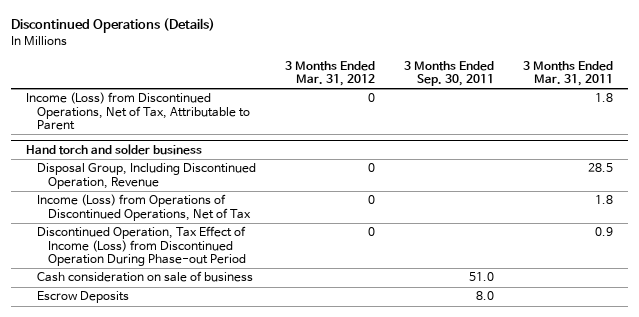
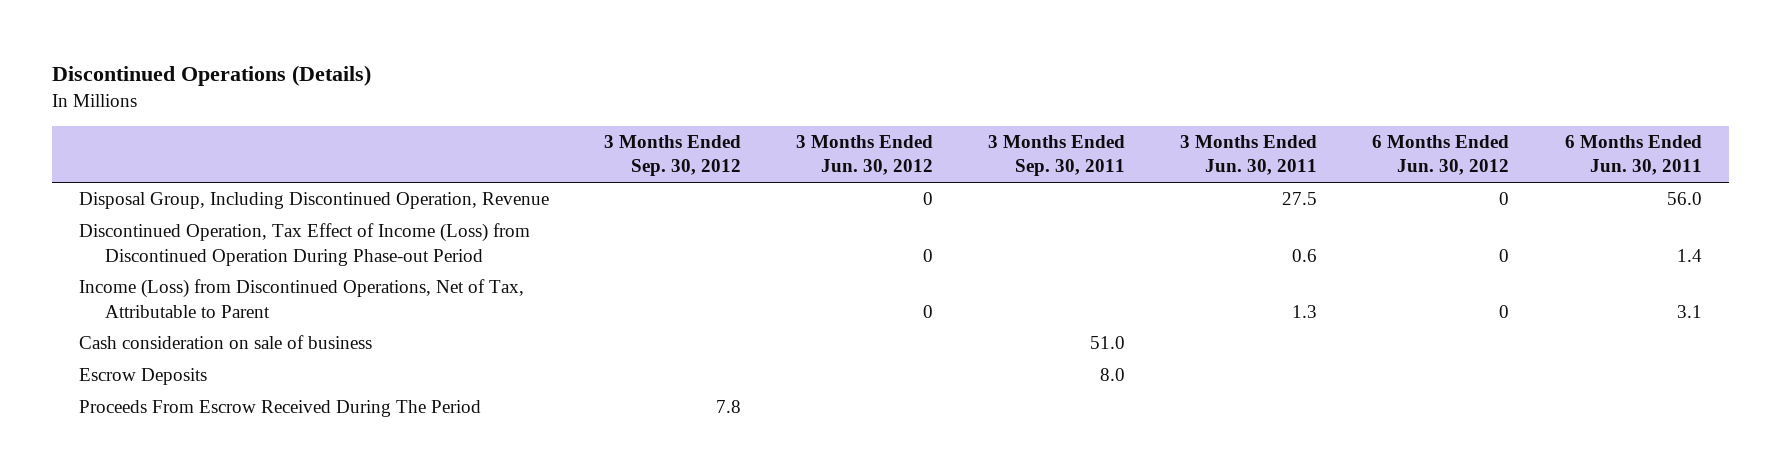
[284,60,375,86] 3 Months Ended Mar. 31, 2012 -> none
[523,60,614,86] 3 Months Ended Mar. 31, 2011 -> none
none -> [604,134,742,177] 3 Months Ended Sep. 30, 2012
none -> [796,134,934,176] 3 Months Ended Jun. 30, 2012
none -> [1180,134,1318,176] 3 Months Ended Jun. 30, 2011
none -> [1372,134,1510,176] 6 Months Ended Jun. 30, 2012
none -> [1564,134,1702,176] 6 Months Ended Jun. 30, 2011
none -> [79,192,550,210] Disposal Group, Including Discontinued Operation, Revenue
none -> [79,223,531,266] Discontinued Operation, Tax Effect of Income (Loss) from Discontinued Operation During Phase-out Period
[25,144,202,156] Hand torch and solder business -> none
[36,163,256,189] Disposal Group, Including Discontinued Operation, Revenue -> none
[36,194,251,221] Income (Loss) from Operations of Discontinued Operations, Net of Tax -> none
[36,226,246,267] Discontinued Operation, Tax Effect of Income (Loss) from Discontinued Operation During Phase-out Period -> none
[36,271,253,283] Cash consideration on sale of business -> none
[36,291,129,304] Escrow Deposits -> none
none -> [79,335,373,350] Cash consideration on sale of business
none -> [79,368,208,386] Escrow Deposits
none -> [79,400,482,418] Proceeds From Escrow Received During The Period

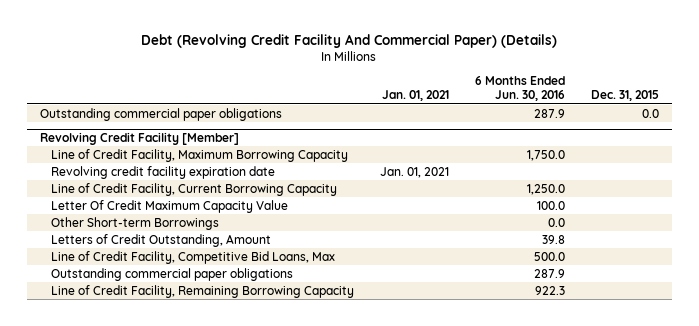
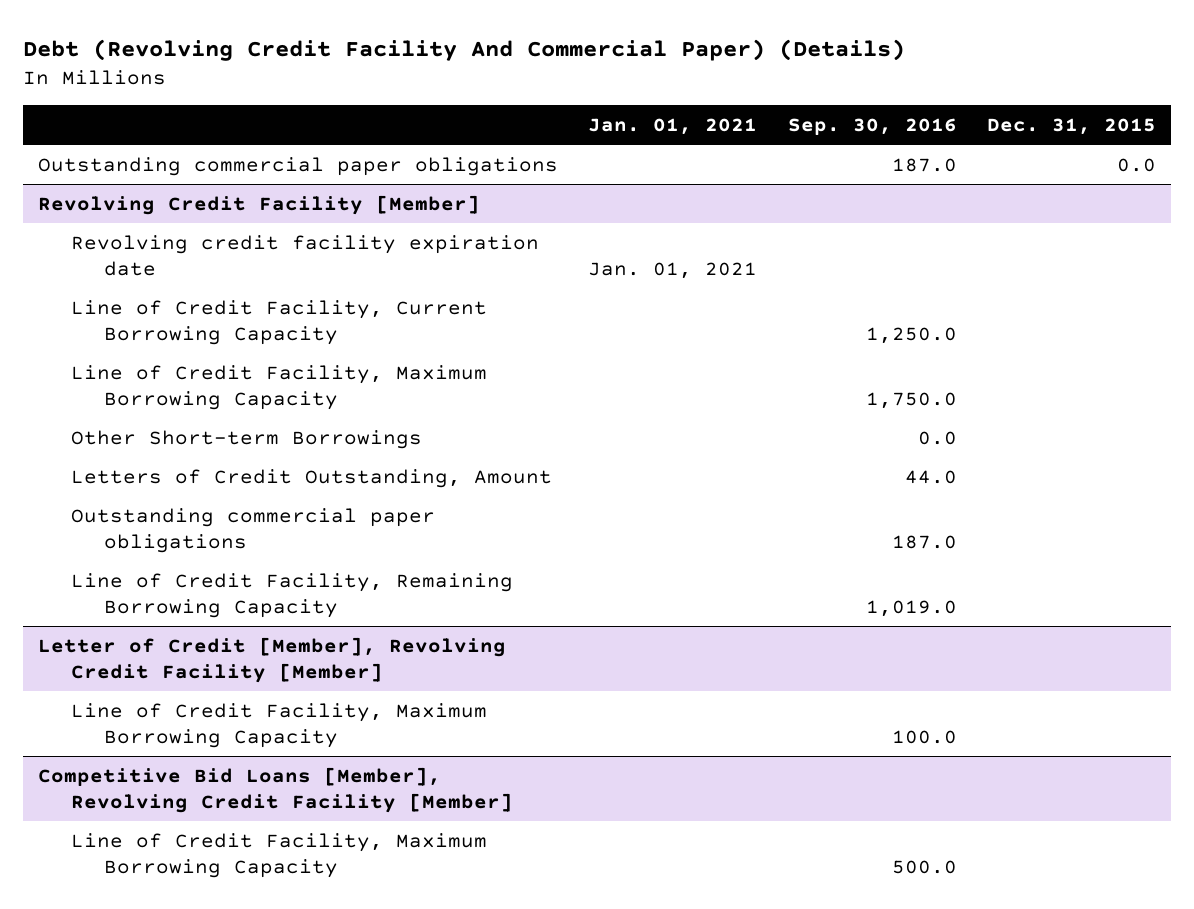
[475,76,566,102] 6 Months Ended Jun. 30, 2016 -> none
none -> [787,117,957,135] Sep. 30, 2016
[50,199,288,213] Letter Of Credit Maximum Capacity Value -> none
[50,148,348,162] Line of Credit Facility, Maximum Borrowing Capacity -> [71,364,488,410] Line of Credit Facility, Maximum Borrowing Capacity
[50,250,335,264] Line of Credit Facility, Competitive Bid Loans, Max -> none
none -> [38,636,507,683] Letter of Credit [Member], Revolving Credit Facility [Member]
none -> [71,702,488,748] Line of Credit Facility, Maximum Borrowing Capacity
none -> [38,766,514,813] Competitive Bid Loans [Member], Revolving Credit Facility [Member]
none -> [71,832,488,878] Line of Credit Facility, Maximum Borrowing Capacity

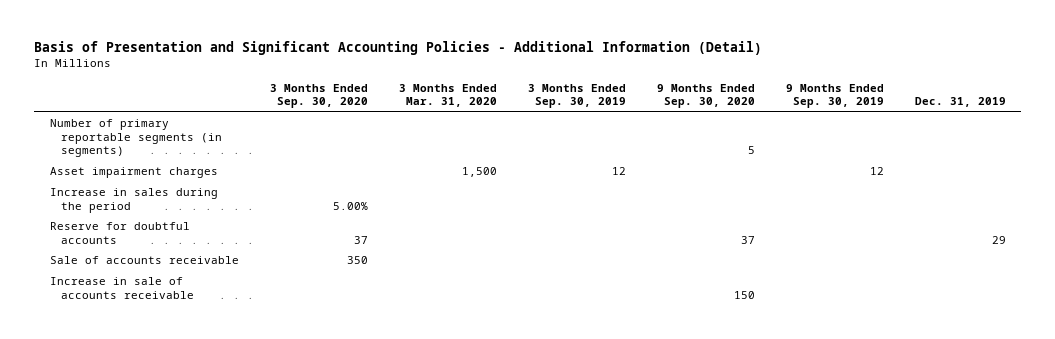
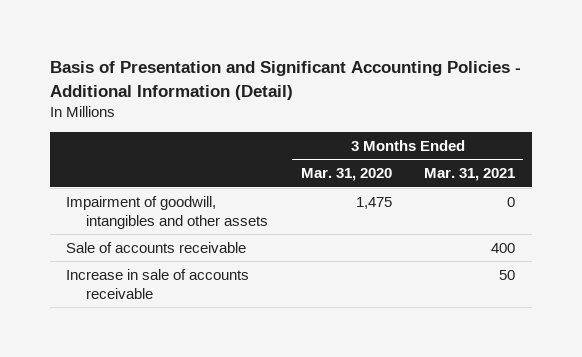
[269,84,368,109] 3 Months Ended Sep. 30, 2020 -> none
[527,84,626,109] 3 Months Ended Sep. 30, 2019 -> none
[656,84,755,109] 9 Months Ended Sep. 30, 2020 -> none
[785,84,884,109] 9 Months Ended Sep. 30, 2019 -> none
[914,97,1006,108] Dec. 31, 2019 -> none
none -> [424,168,516,182] Mar. 31, 2021
[49,119,223,158] Number of primary reportable segments (in segments) -> none
[49,188,218,213] Increase in sales during the period -> none
[49,222,190,244] Reserve for doubtful accounts -> none
[49,167,218,179] Asset impairment charges -> [66,195,268,229] Impairment of goodwill, intangibles and other assets
[461,167,497,178] 1,500 -> [355,196,392,209] 1,475

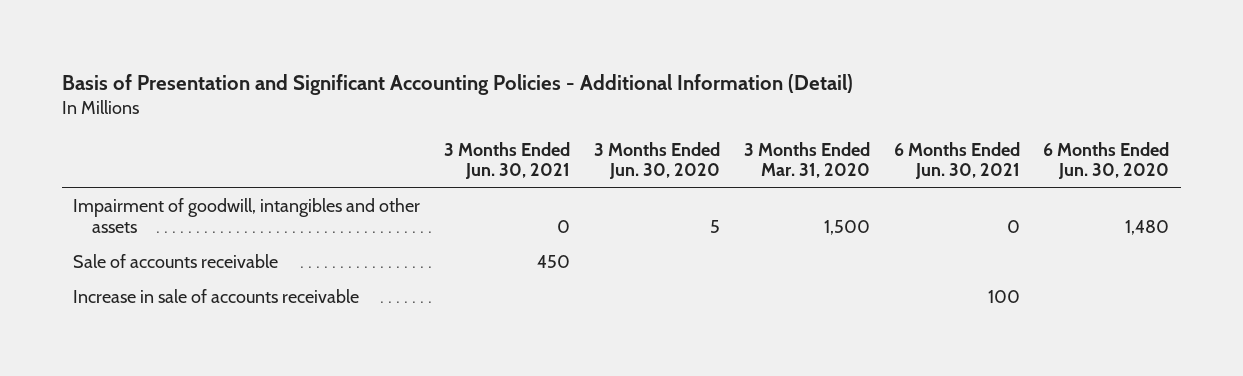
[424,168,516,182] Mar. 31, 2021 -> none
none -> [444,141,571,180] 3 Months Ended Jun. 30, 2021
none -> [593,141,720,180] 3 Months Ended Jun. 30, 2020
none -> [893,141,1020,180] 6 Months Ended Jun. 30, 2021
none -> [1043,141,1170,180] 6 Months Ended Jun. 30, 2020
[355,196,392,209] 1,475 -> [823,219,870,235] 1,500

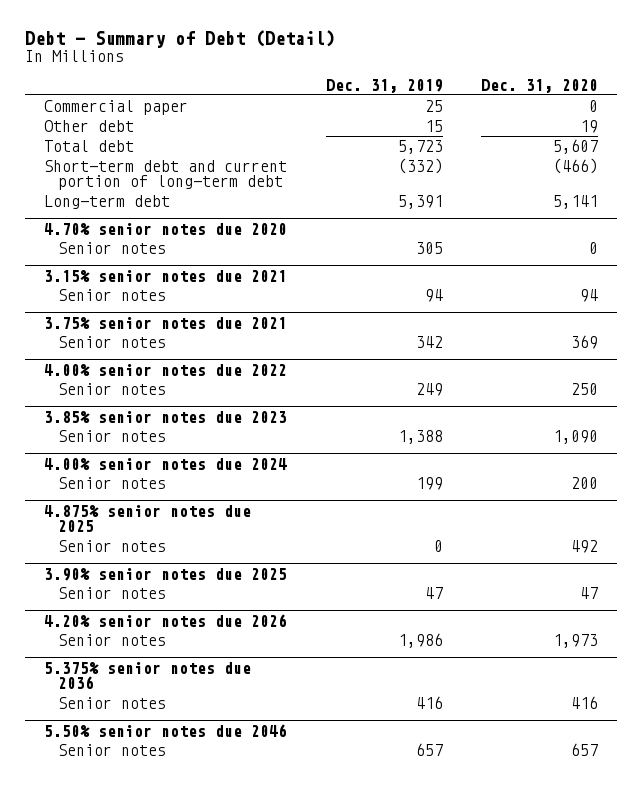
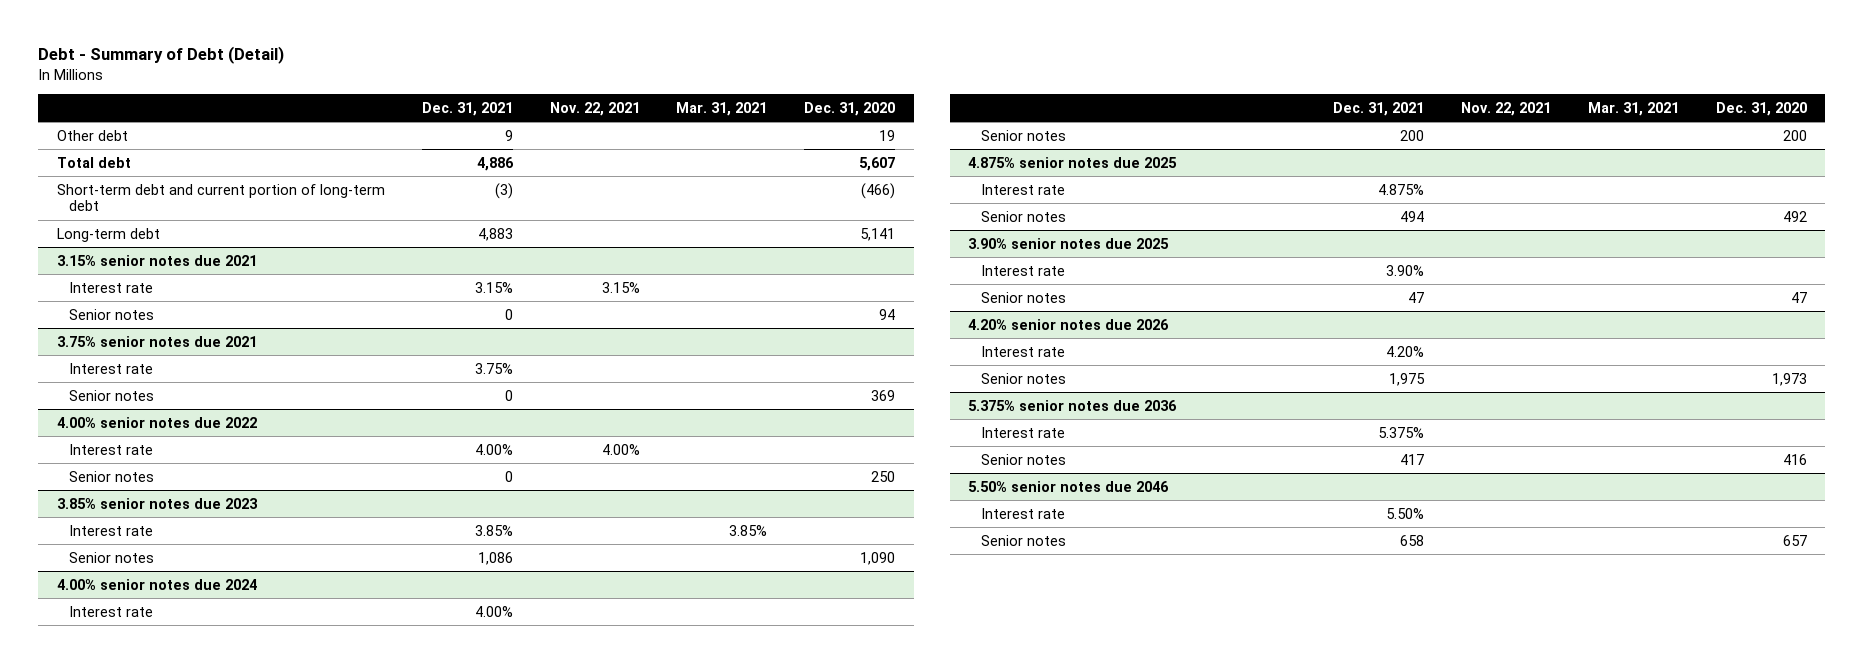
[325,79,443,94] Dec. 31, 2019 -> none
none -> [421,101,513,116] Dec. 31, 2021
none -> [549,101,640,116] Nov. 22, 2021
none -> [676,101,768,116] Mar. 31, 2021
[43,99,188,115] Commercial paper -> none
[43,222,287,235] 4.70% senior notes due 2020 -> none
[57,241,166,254] Senior notes -> none
none -> [69,281,154,293] Interest rate
none -> [69,362,154,374] Interest rate
none -> [69,443,154,455] Interest rate
none -> [69,524,154,536] Interest rate
none -> [69,605,154,617] Interest rate
none -> [980,183,1065,195] Interest rate
none -> [980,264,1065,276] Interest rate
none -> [980,345,1065,357] Interest rate
none -> [980,426,1065,438] Interest rate
none -> [980,507,1065,519] Interest rate

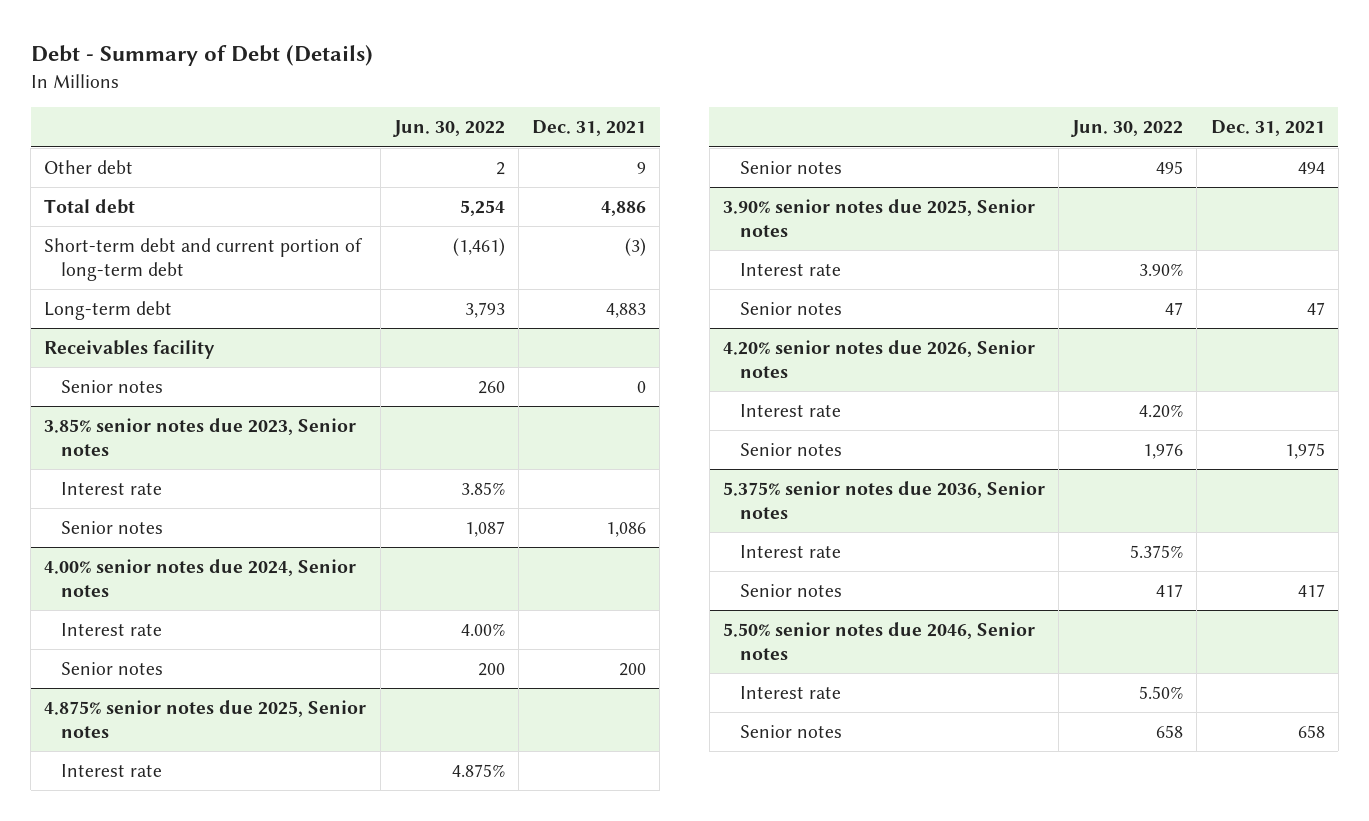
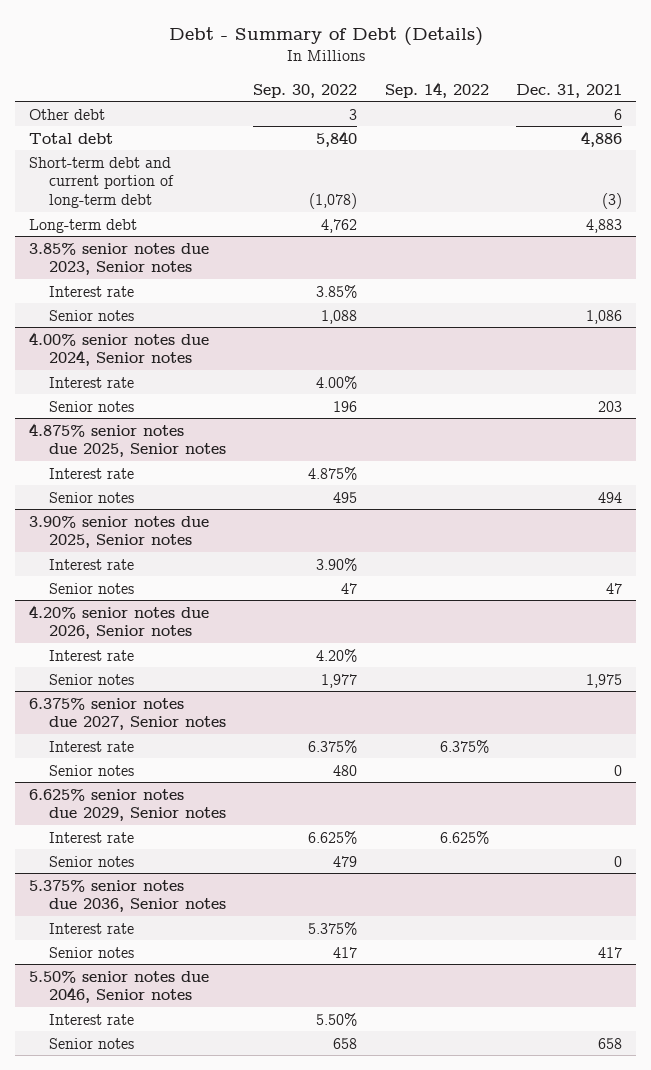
[392,120,505,138] Jun. 30, 2022 -> none
none -> [253,83,358,98] Sep. 30, 2022
none -> [384,81,489,98] Sep. 14, 2022
[637,161,647,174] 9 -> [614,108,623,120] 6
[44,339,216,359] Receivables facility -> none
[61,379,164,393] Senior notes -> none
[619,662,647,676] 200 -> [598,400,623,412] 203
none -> [28,697,226,731] 6.375% senior notes due 2027, Senior notes
none -> [48,740,134,752] Interest rate
none -> [48,764,134,776] Senior notes
none -> [28,788,226,822] 6.625% senior notes due 2029, Senior notes
none -> [48,831,134,843] Interest rate
none -> [48,855,134,867] Senior notes

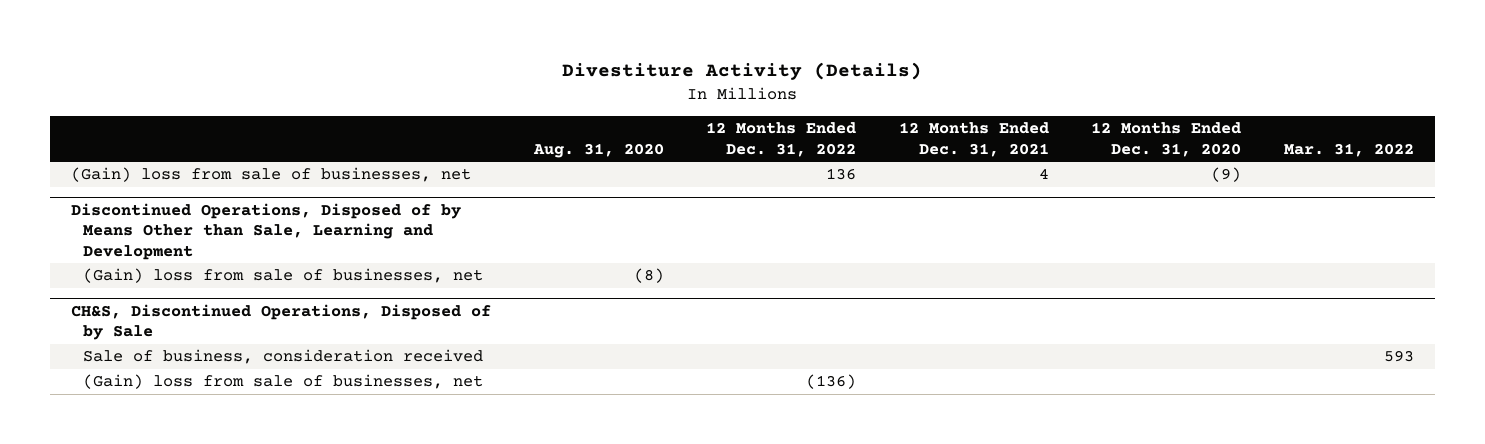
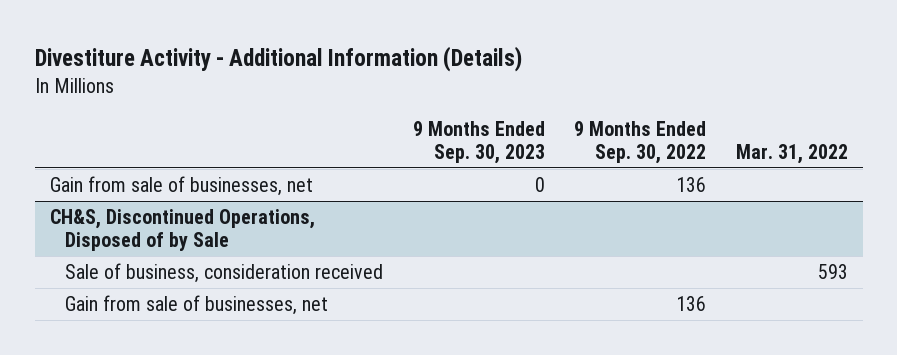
[562,61,923,80] Divestiture Activity (Details) -> [34,45,522,72] Divestiture Activity - Additional Information (Details)
[532,142,664,158] Aug. 31, 2020 -> none
[706,122,857,157] 12 Months Ended Dec. 31, 2022 -> none
[898,122,1049,157] 12 Months Ended Dec. 31, 2021 -> none
[1091,122,1242,157] 12 Months Ended Dec. 31, 2020 -> none
none -> [412,120,545,164] 9 Months Ended Sep. 30, 2023
none -> [574,120,707,164] 9 Months Ended Sep. 30, 2022
[70,202,461,260] Discontinued Operations, Disposed of by Means Other than Sale, Learning and Development -> none
[82,268,483,284] (Gain) loss from sale of businesses, net -> none
[70,167,471,183] (Gain) loss from sale of businesses, net -> [49,176,313,197] Gain from sale of businesses, net
[82,374,483,390] (Gain) loss from sale of businesses, net -> [65,295,329,316] Gain from sale of businesses, net

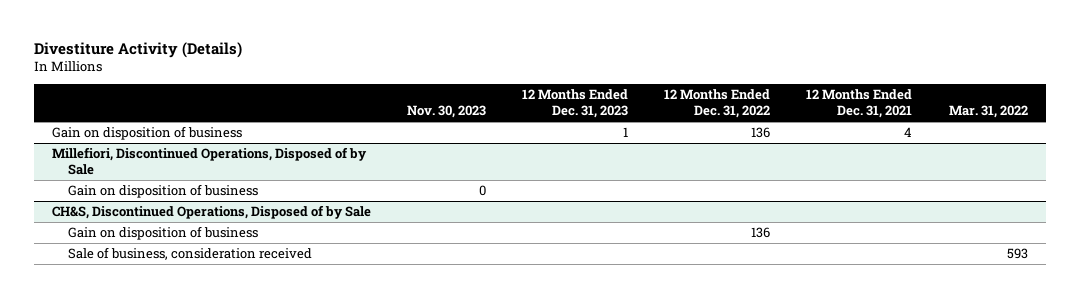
[34,45,522,72] Divestiture Activity - Additional Information (Details) -> [33,41,242,58] Divestiture Activity (Details)
[412,120,545,164] 9 Months Ended Sep. 30, 2023 -> none
[574,120,707,164] 9 Months Ended Sep. 30, 2022 -> none
none -> [406,105,486,119] Nov. 30, 2023
none -> [522,88,629,119] 12 Months Ended Dec. 31, 2023
none -> [664,88,771,119] 12 Months Ended Dec. 31, 2022
none -> [806,88,913,119] 12 Months Ended Dec. 31, 2021
[49,176,313,197] Gain from sale of businesses, net -> [51,126,242,141] Gain on disposition of business
none -> [51,147,367,176] Millefiori, Discontinued Operations, Disposed of by Sale
none -> [67,184,258,199] Gain on disposition of business
none -> [67,226,258,241] Gain on disposition of business
[65,295,329,316] Gain from sale of businesses, net -> none

